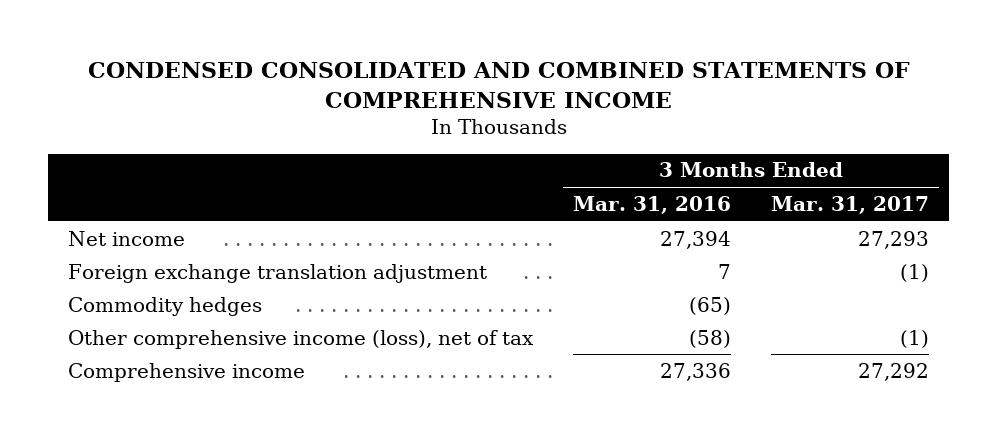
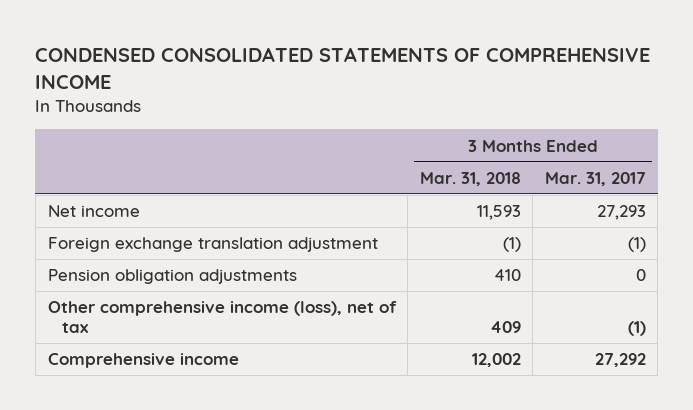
[87,62,910,109] CONDENSED CONSOLIDATED AND COMBINED STATEMENTS OF COMPREHENSIVE INCOME -> [35,47,651,89] CONDENSED CONSOLIDATED STATEMENTS OF COMPREHENSIVE INCOME
[573,195,732,214] Mar. 31, 2016 -> none
none -> [419,171,521,186] Mar. 31, 2018
[68,296,263,316] Commodity hedges -> none
none -> [47,269,297,285] Pension obligation adjustments

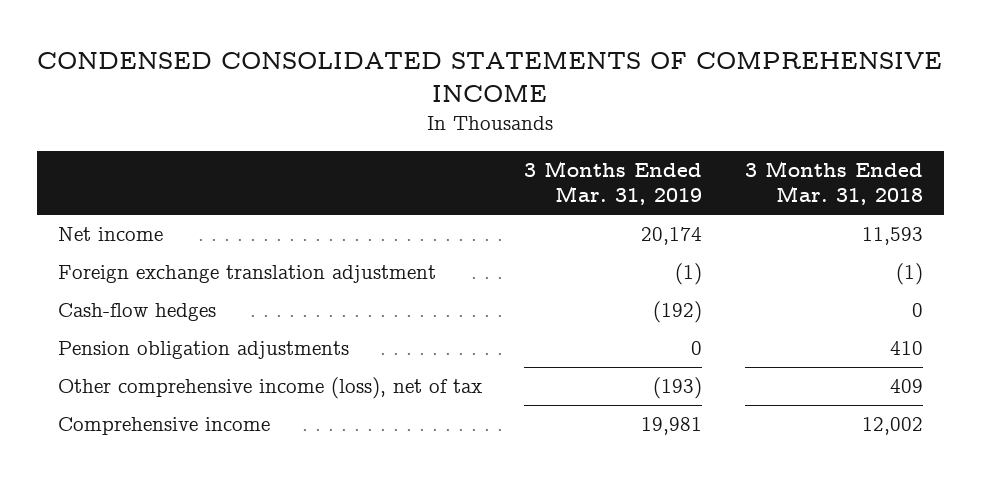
[544,171,646,186] Mar. 31, 2017 -> none
none -> [524,161,703,206] 3 Months Ended Mar. 31, 2019
none -> [58,303,217,322] Cash-flow hedges

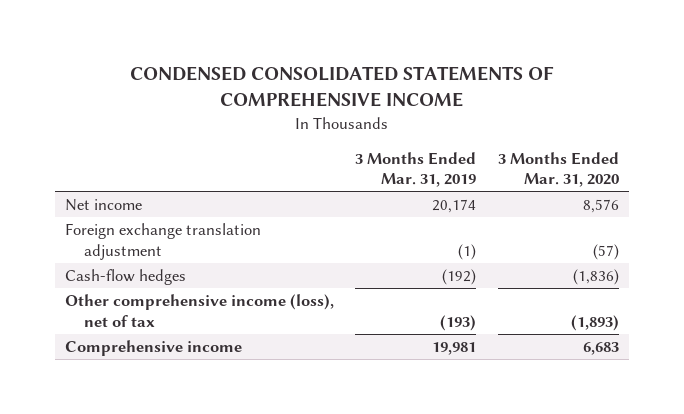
[744,161,923,206] 3 Months Ended Mar. 31, 2018 -> none
none -> [497,151,619,188] 3 Months Ended Mar. 31, 2020
[58,341,350,360] Pension obligation adjustments -> none

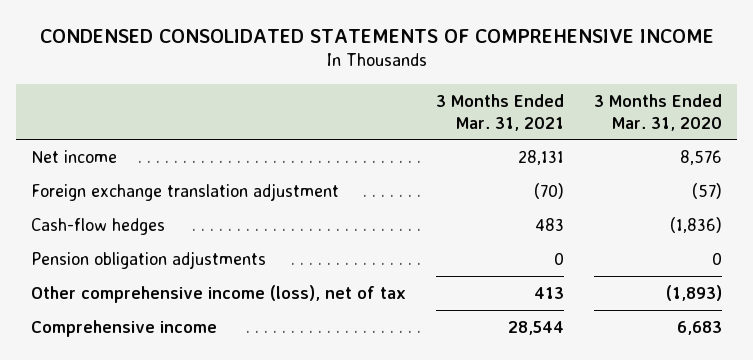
[355,151,477,188] 3 Months Ended Mar. 31, 2019 -> none
none -> [436,93,565,131] 3 Months Ended Mar. 31, 2021
none -> [30,250,266,269] Pension obligation adjustments

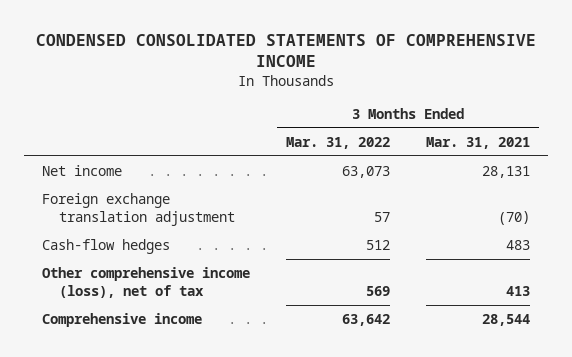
[594,93,723,131] 3 Months Ended Mar. 31, 2020 -> none
none -> [286,136,391,149] Mar. 31, 2022
[30,250,266,269] Pension obligation adjustments -> none

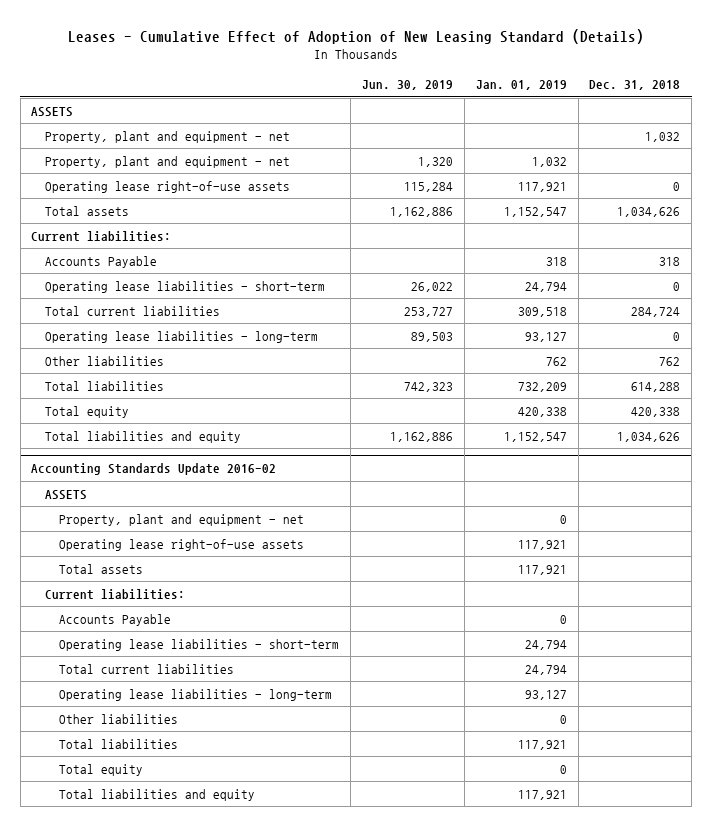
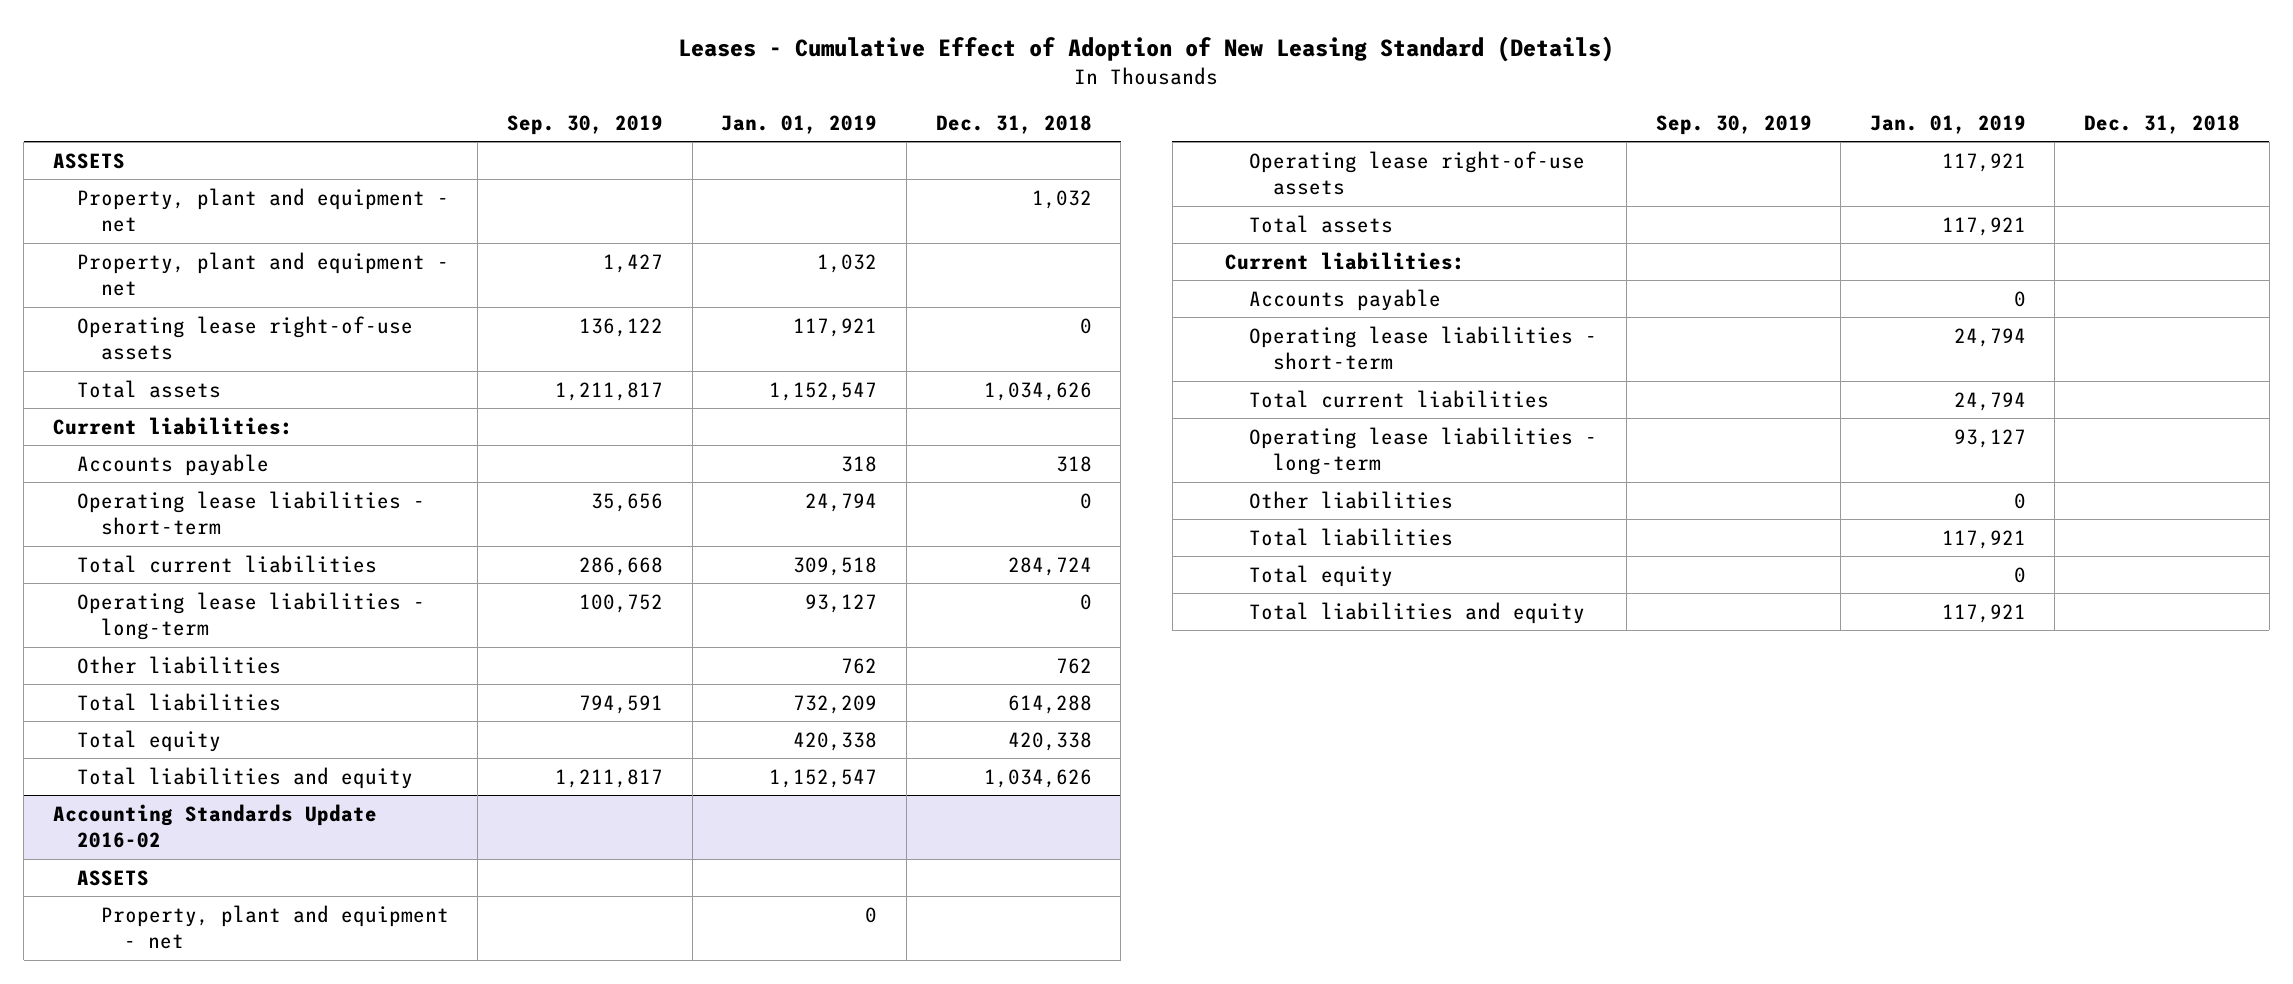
[362,80,454,91] Jun. 30, 2019 -> none
none -> [507,115,664,136] Sep. 30, 2019
[45,255,158,268] Accounts Payable -> [76,453,269,476] Accounts payable
[59,613,172,626] Accounts Payable -> [1249,288,1442,311] Accounts payable

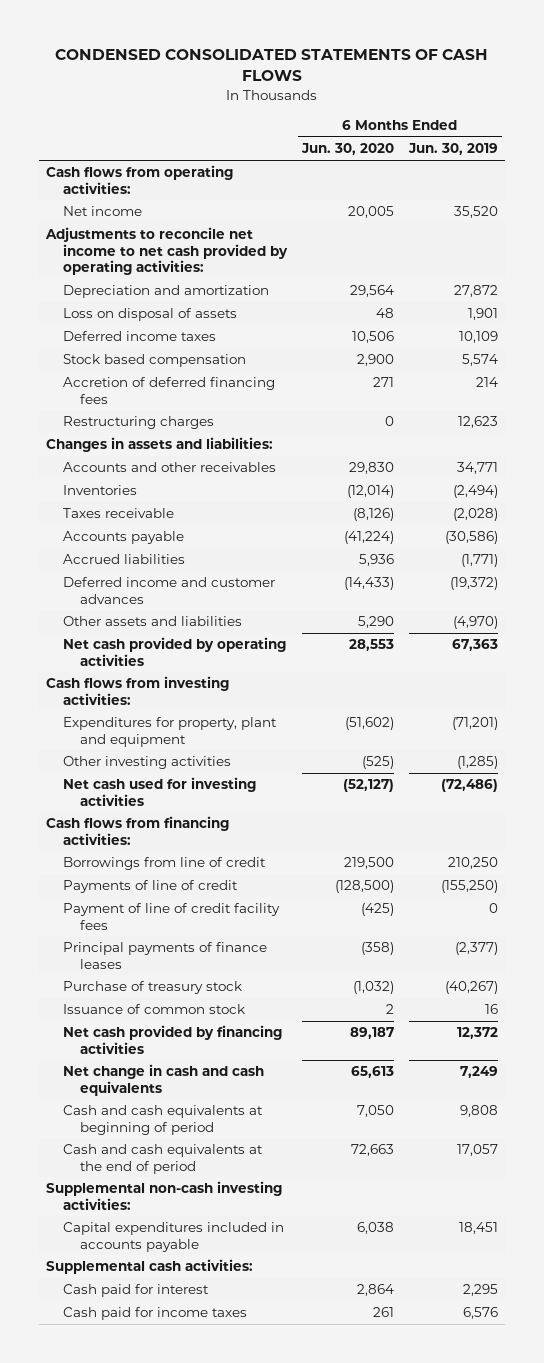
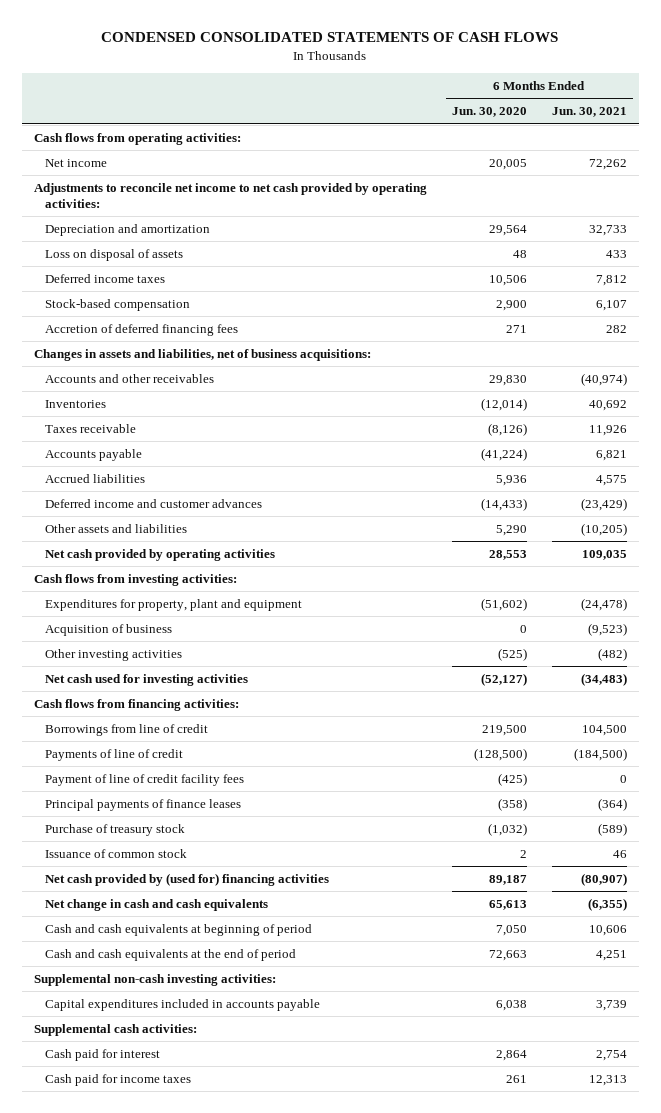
[407,143,498,156] Jun. 30, 2019 -> none
none -> [551,107,627,118] Jun. 30, 2021
[63,354,247,368] Stock based compensation -> [44,298,190,311] Stock-based compensation
[63,416,215,430] Restructuring charges -> none
[46,437,274,453] Changes in assets and liabilities: -> [34,348,372,361] Changes in assets and liabilities, net of business acquisitions:
none -> [44,623,172,636] Acquisition of business
[63,1025,283,1054] Net cash provided by financing activities -> [44,872,329,886] Net cash provided by (used for) financing activities

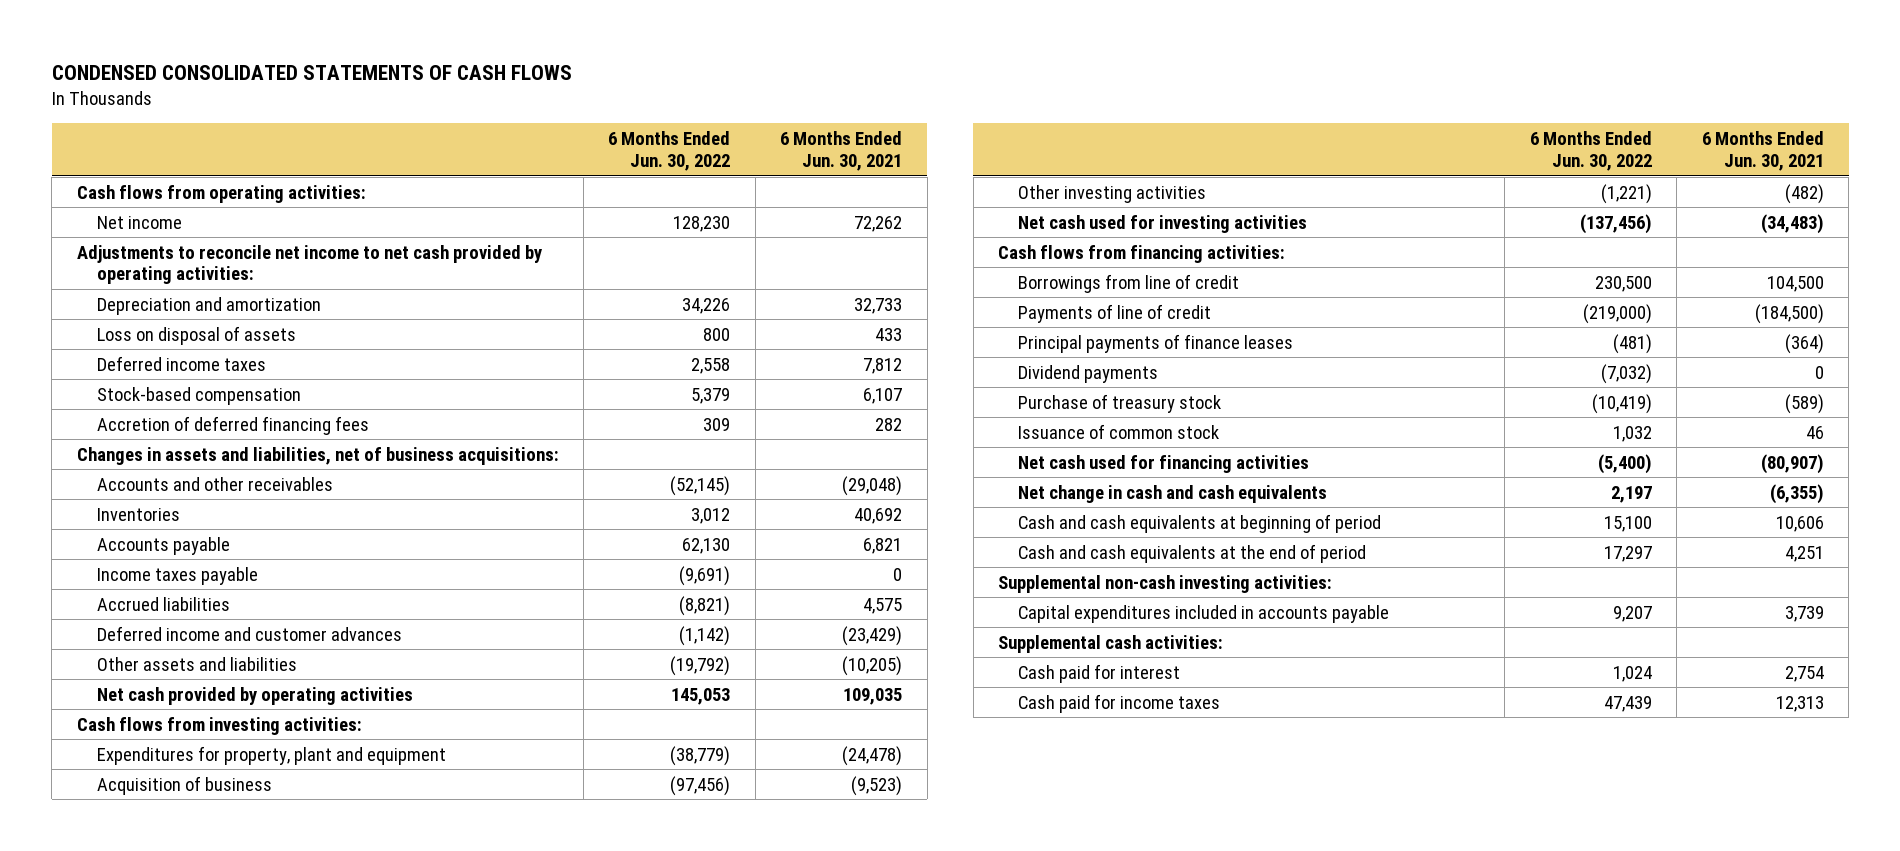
[451,107,527,118] Jun. 30, 2020 -> none
none -> [608,131,731,171] 6 Months Ended Jun. 30, 2022
[580,372,627,386] (40,974) -> [842,475,903,496] (29,048)
[44,423,136,433] Taxes receivable -> none
none -> [96,566,258,585] Income taxes payable
[44,773,244,786] Payment of line of credit facility fees -> none
none -> [1018,364,1159,383] Dividend payments
[44,872,329,886] Net cash provided by (used for) financing activities -> [1018,454,1310,473] Net cash used for financing activities

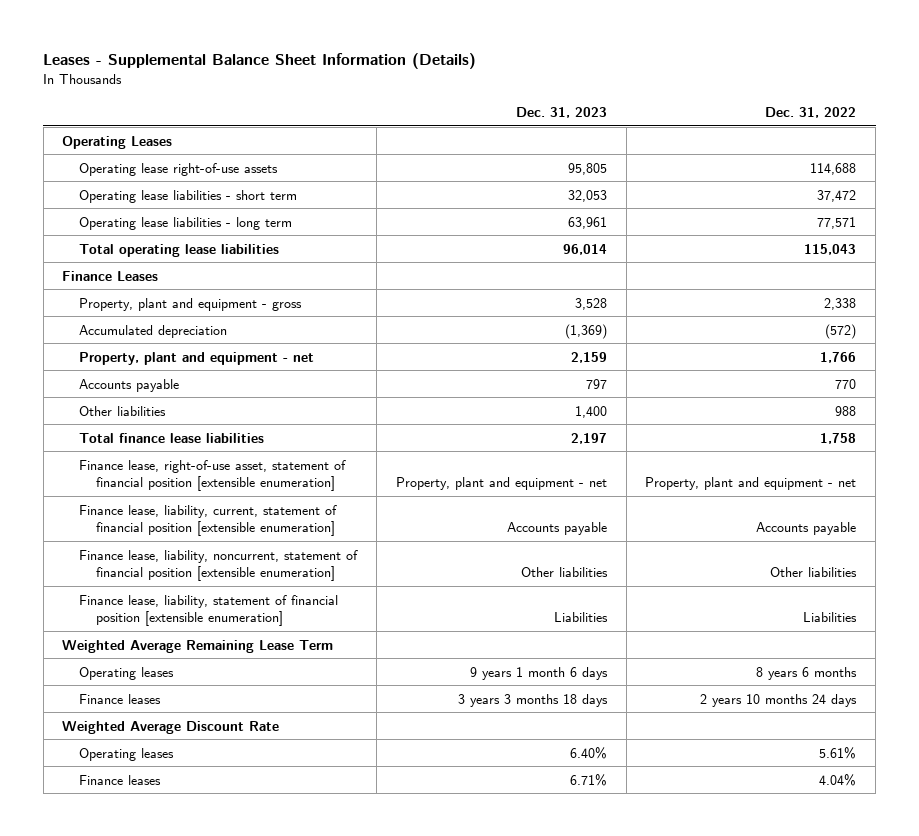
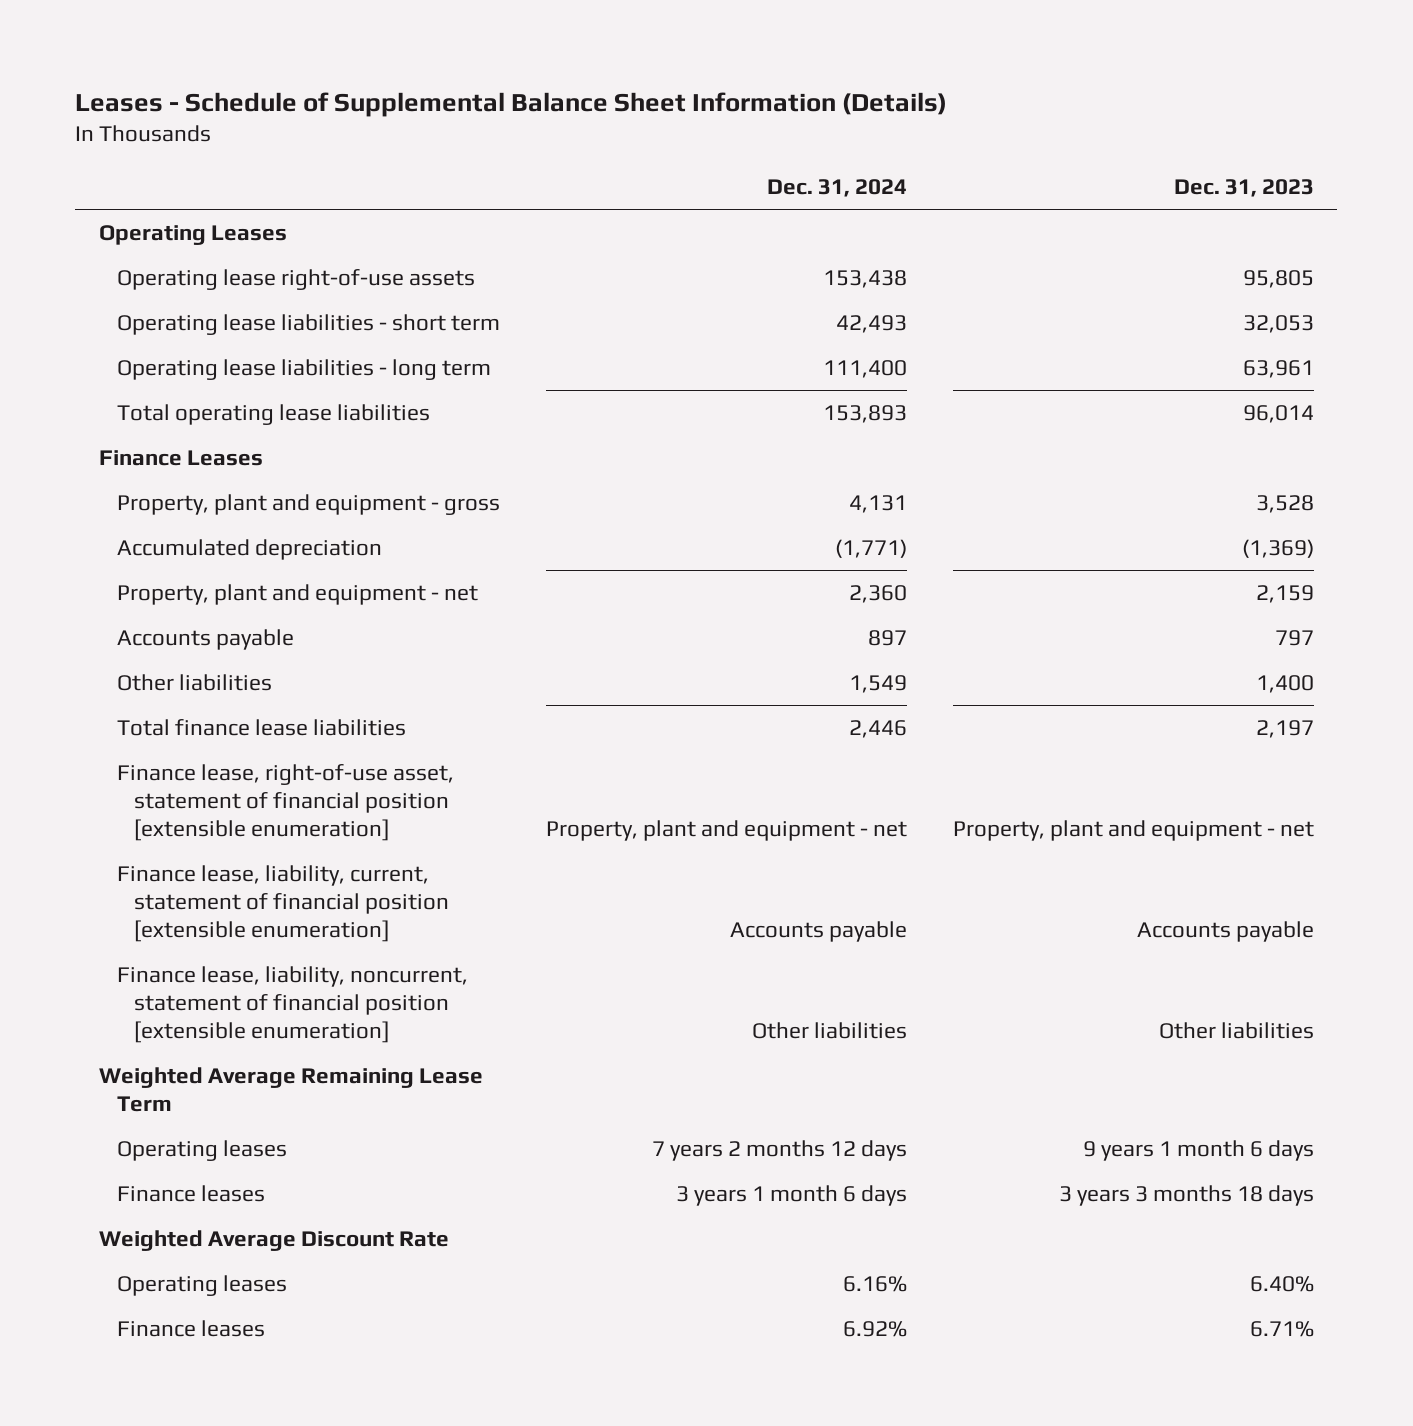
[43,52,477,69] Leases - Supplemental Balance Sheet Information (Details) -> [75,91,948,117] Leases - Schedule of Supplemental Balance Sheet Information (Details)
[765,106,857,118] Dec. 31, 2022 -> none
none -> [766,178,907,197] Dec. 31, 2024
[79,594,339,626] Finance lease, liability, statement of financial position [extensible enumeration] -> none

